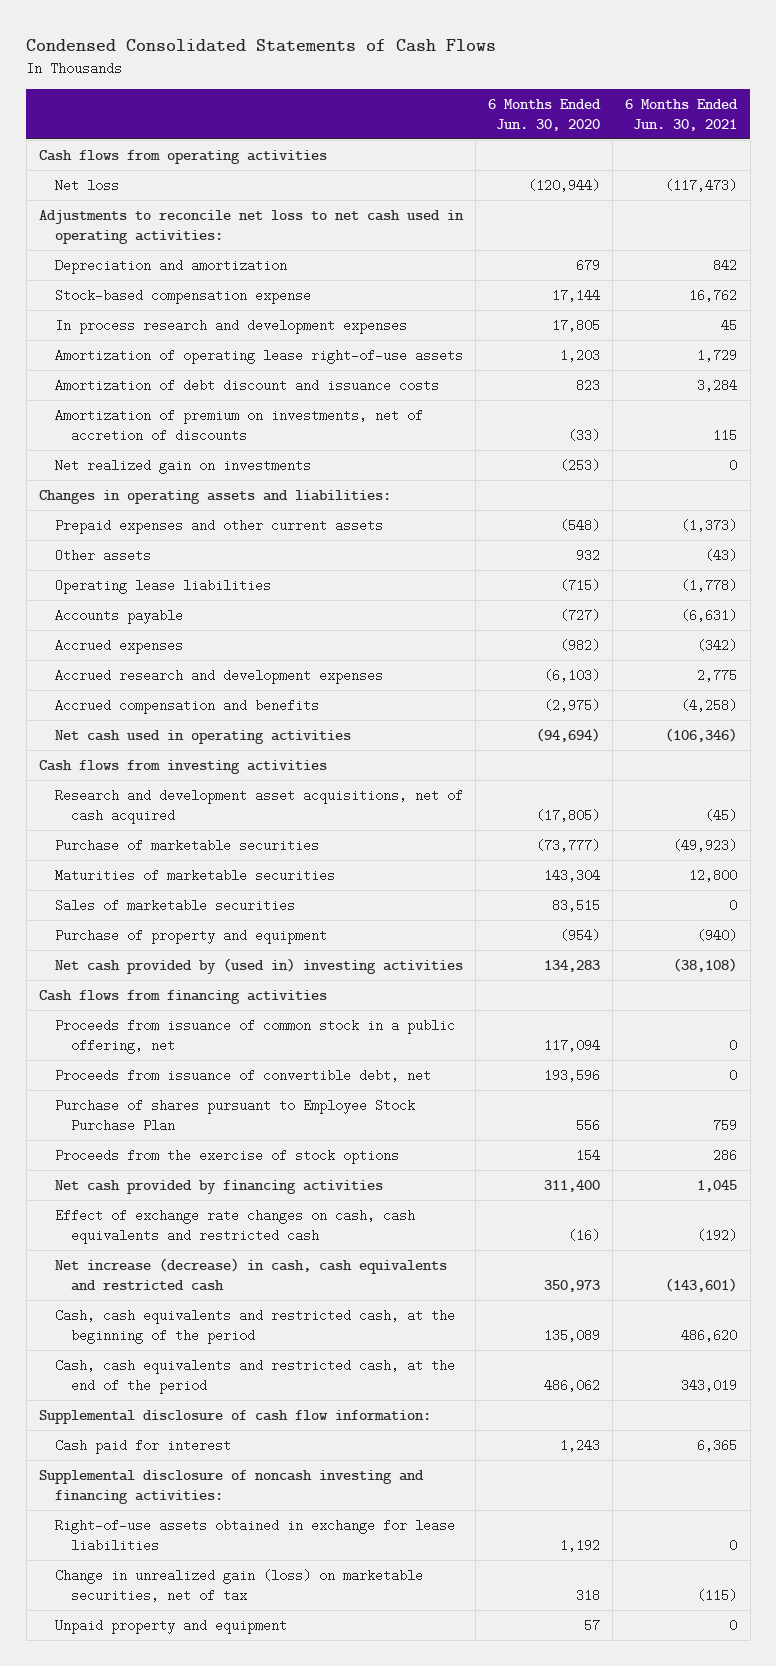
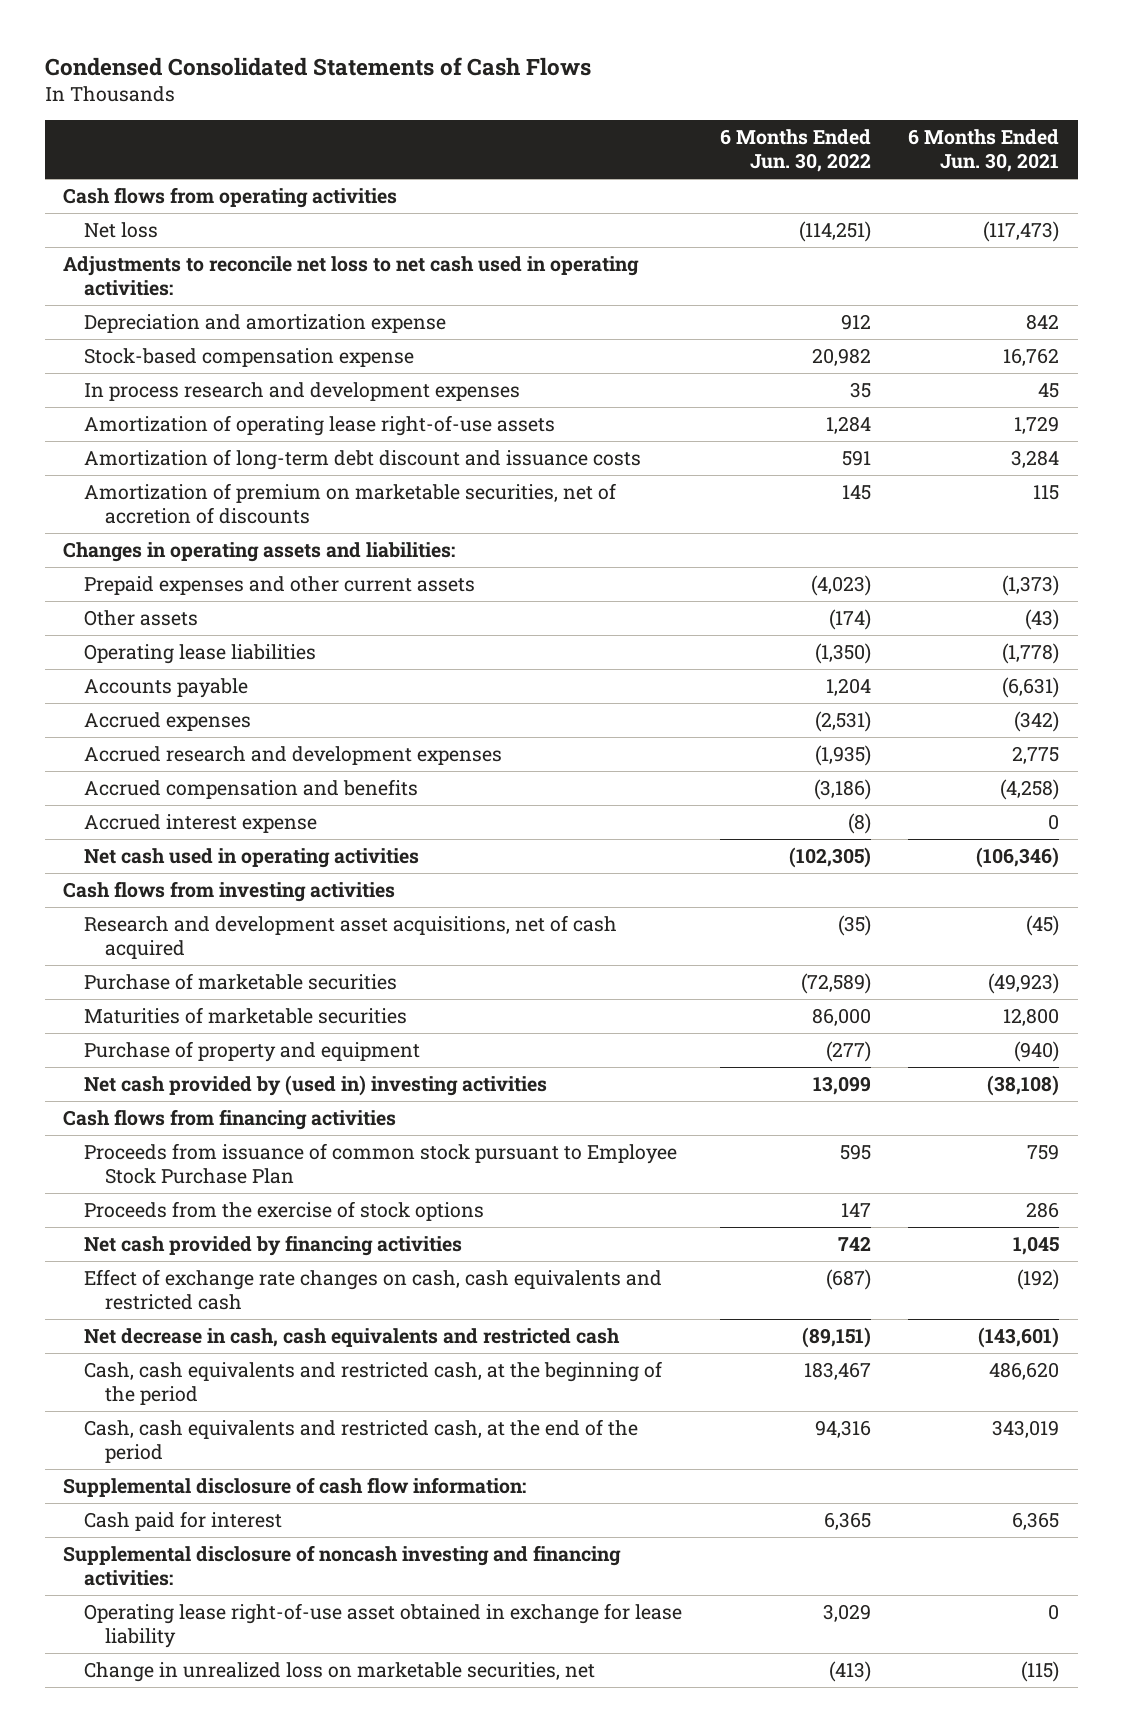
[488,98,602,132] 6 Months Ended Jun. 30, 2020 -> none
none -> [719,128,871,173] 6 Months Ended Jun. 30, 2022
[54,258,287,274] Depreciation and amortization -> [84,313,447,333] Depreciation and amortization expense
[54,458,311,474] Net realized gain on investments -> none
[54,378,439,392] Amortization of debt discount and issuance costs -> [84,448,642,470] Amortization of long-term debt discount and issuance costs
[54,408,423,443] Amortization of premium on investments, net of accretion of discounts -> [84,482,617,525] Amortization of premium on marketable securities, net of accretion of discounts
none -> [84,813,318,833] Accrued interest expense
[54,898,295,912] Sales of marketable securities -> none
[54,1018,455,1055] Proceeds from issuance of common stock in a public offering, net -> none
[54,1068,431,1082] Proceeds from issuance of convertible debt, net -> none
[54,1098,415,1133] Purchase of shares pursuant to Employee Stock Purchase Plan -> [84,1142,678,1185] Proceeds from issuance of common stock pursuant to Employee Stock Purchase Plan
[54,1257,447,1292] Net increase (decrease) in cash, cash equivalents and restricted cash -> [84,1327,621,1347] Net decrease in cash, cash equivalents and restricted cash
[54,1618,287,1634] Unpaid property and equipment -> none
[54,1518,455,1553] Right-of-use assets obtained in exchange for lease liabilities -> [84,1602,683,1649] Operating lease right-of-use asset obtained in exchange for lease liability
[54,1568,423,1603] Change in unrealized gain (loss) on marketable securities, net of tax -> [84,1661,596,1682] Change in unrealized loss on marketable securities, net

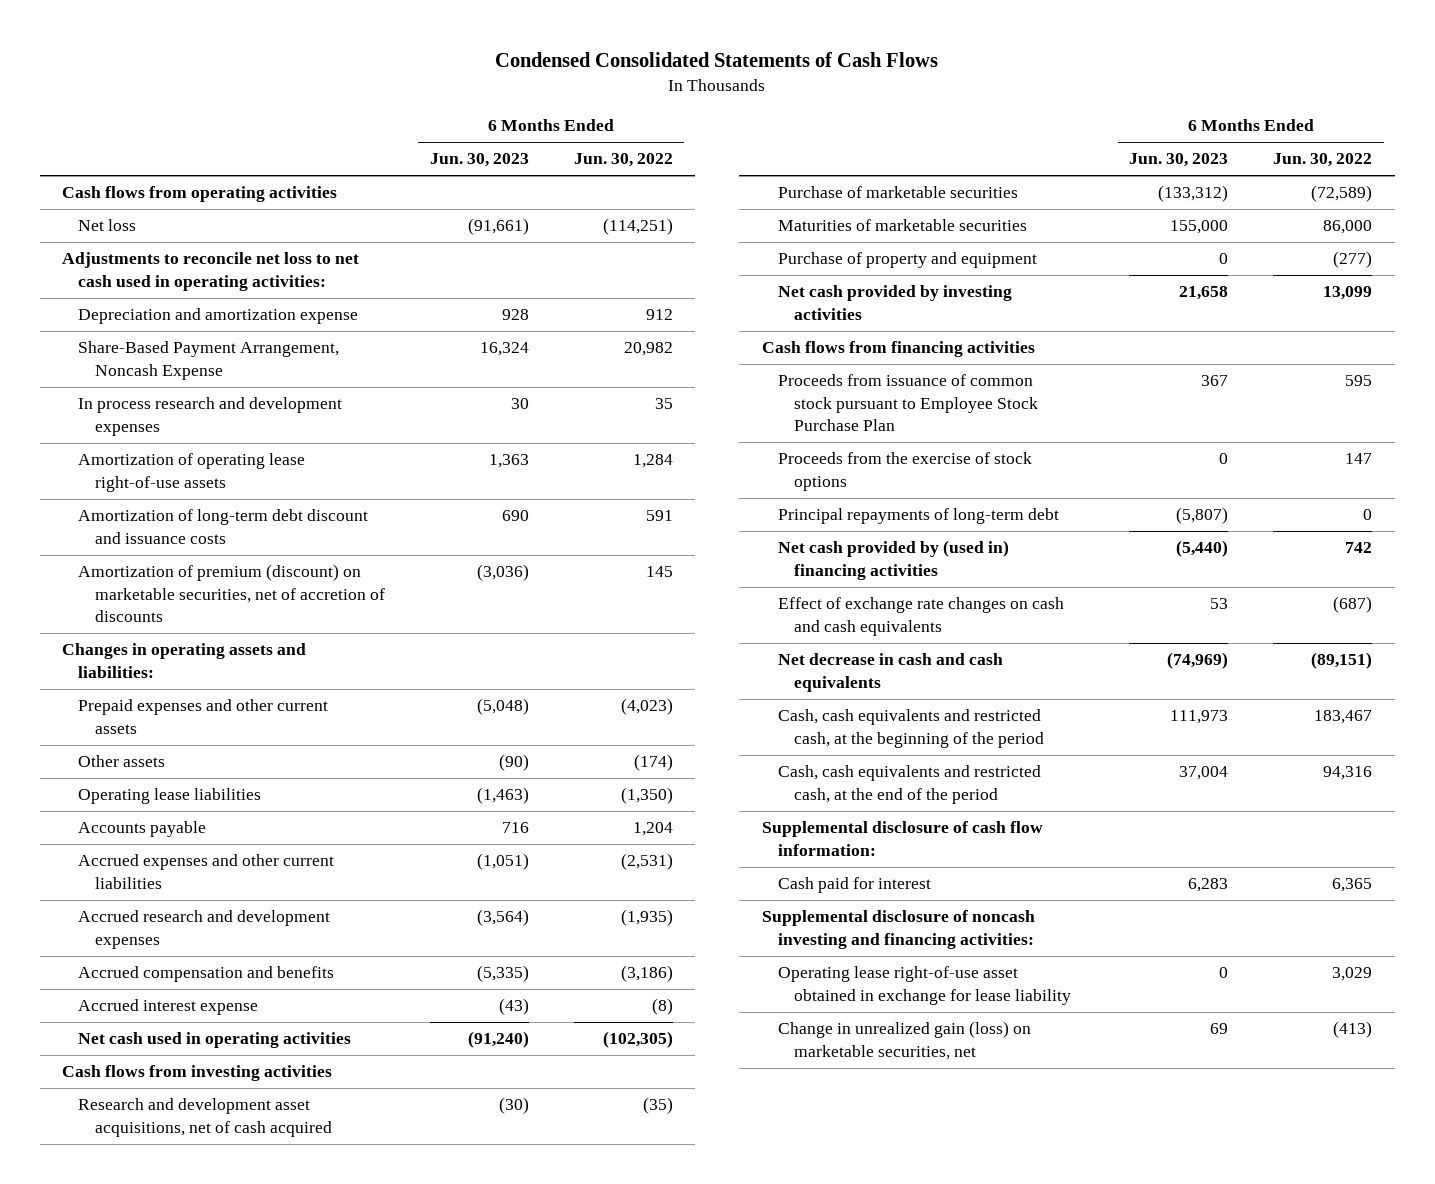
[908,128,1060,173] 6 Months Ended Jun. 30, 2021 -> none
none -> [429,153,529,168] Jun. 30, 2023
[84,347,415,367] Stock-based compensation expense -> [78,341,340,380] Share-Based Payment Arrangement, Noncash Expense
[84,482,617,525] Amortization of premium on marketable securities, net of accretion of discounts -> [78,564,385,623] Amortization of premium (discount) on marketable securities, net of accretion of discounts
[84,711,252,731] Accrued expenses -> [78,854,335,889] Accrued expenses and other current liabilities
[84,1074,548,1096] Net cash provided by (used in) investing activities -> [778,285,1013,320] Net cash provided by investing activities
none -> [778,508,1060,525] Principal repayments of long-term debt
[84,1234,463,1256] Net cash provided by financing activities -> [778,540,1010,580] Net cash provided by (used in) financing activities
[84,1268,663,1311] Effect of exchange rate changes on cash, cash equivalents and restricted cash -> [778,597,1065,636] Effect of exchange rate changes on cash and cash equivalents
[84,1327,621,1347] Net decrease in cash, cash equivalents and restricted cash -> [778,653,1004,692] Net decrease in cash and cash equivalents
[84,1661,596,1682] Change in unrealized loss on marketable securities, net -> [778,1021,1032,1060] Change in unrealized gain (loss) on marketable securities, net

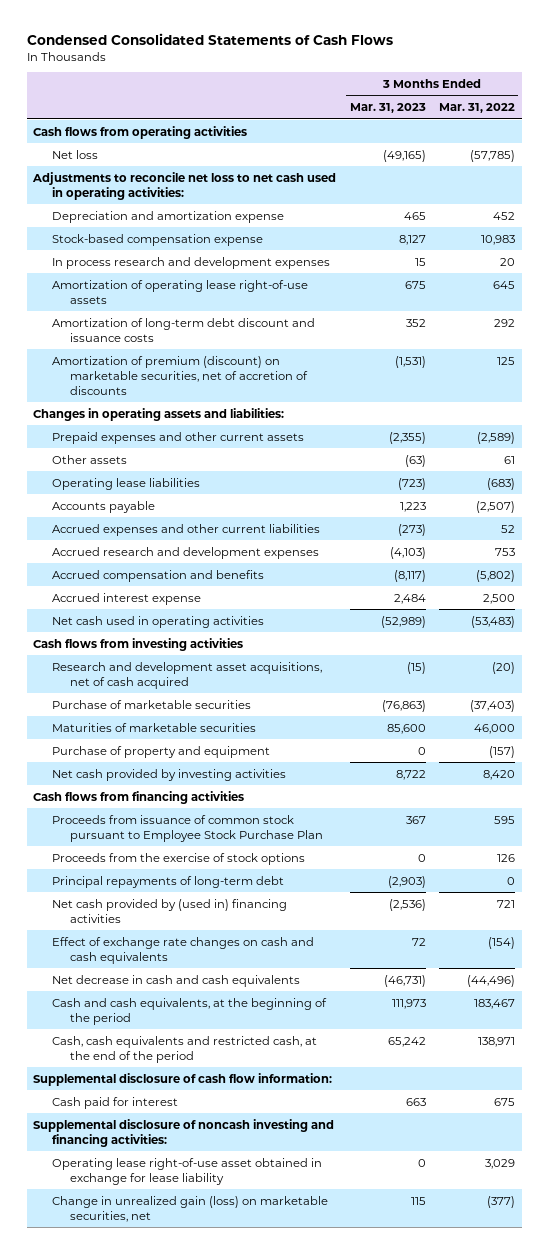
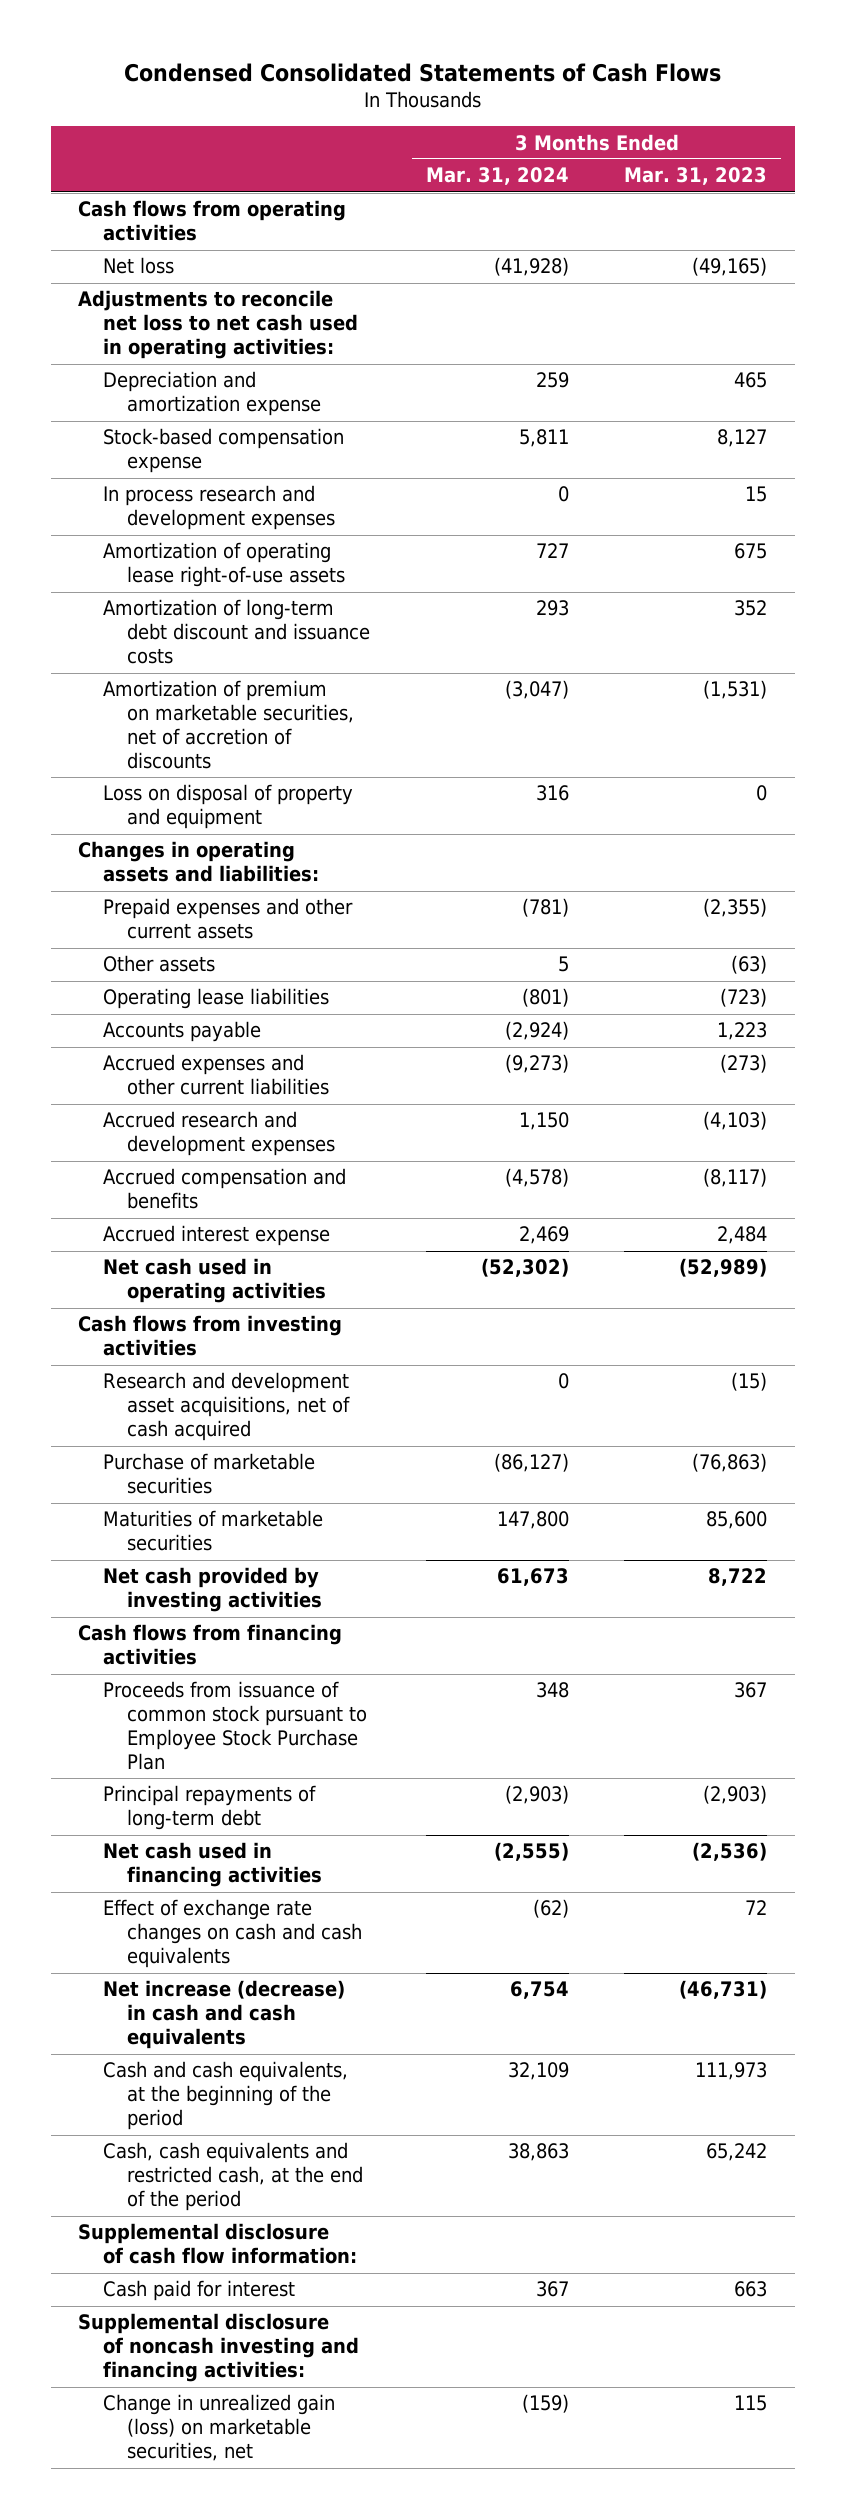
[438,103,515,114] Mar. 31, 2022 -> none
none -> [425,167,569,186] Mar. 31, 2024
[51,355,309,395] Amortization of premium (discount) on marketable securities, net of accretion of discounts -> [102,680,355,770] Amortization of premium on marketable securities, net of accretion of discounts
none -> [102,784,353,830] Loss on disposal of property and equipment
[51,745,270,758] Purchase of property and equipment -> none
[51,852,305,865] Proceeds from the exercise of stock options -> none
[51,898,287,923] Net cash provided by (used in) financing activities -> [102,1842,323,1888] Net cash used in financing activities
[51,974,300,987] Net decrease in cash and cash equivalents -> [102,1980,345,2050] Net increase (decrease) in cash and cash equivalents
[51,1157,322,1185] Operating lease right-of-use asset obtained in exchange for lease liability -> none

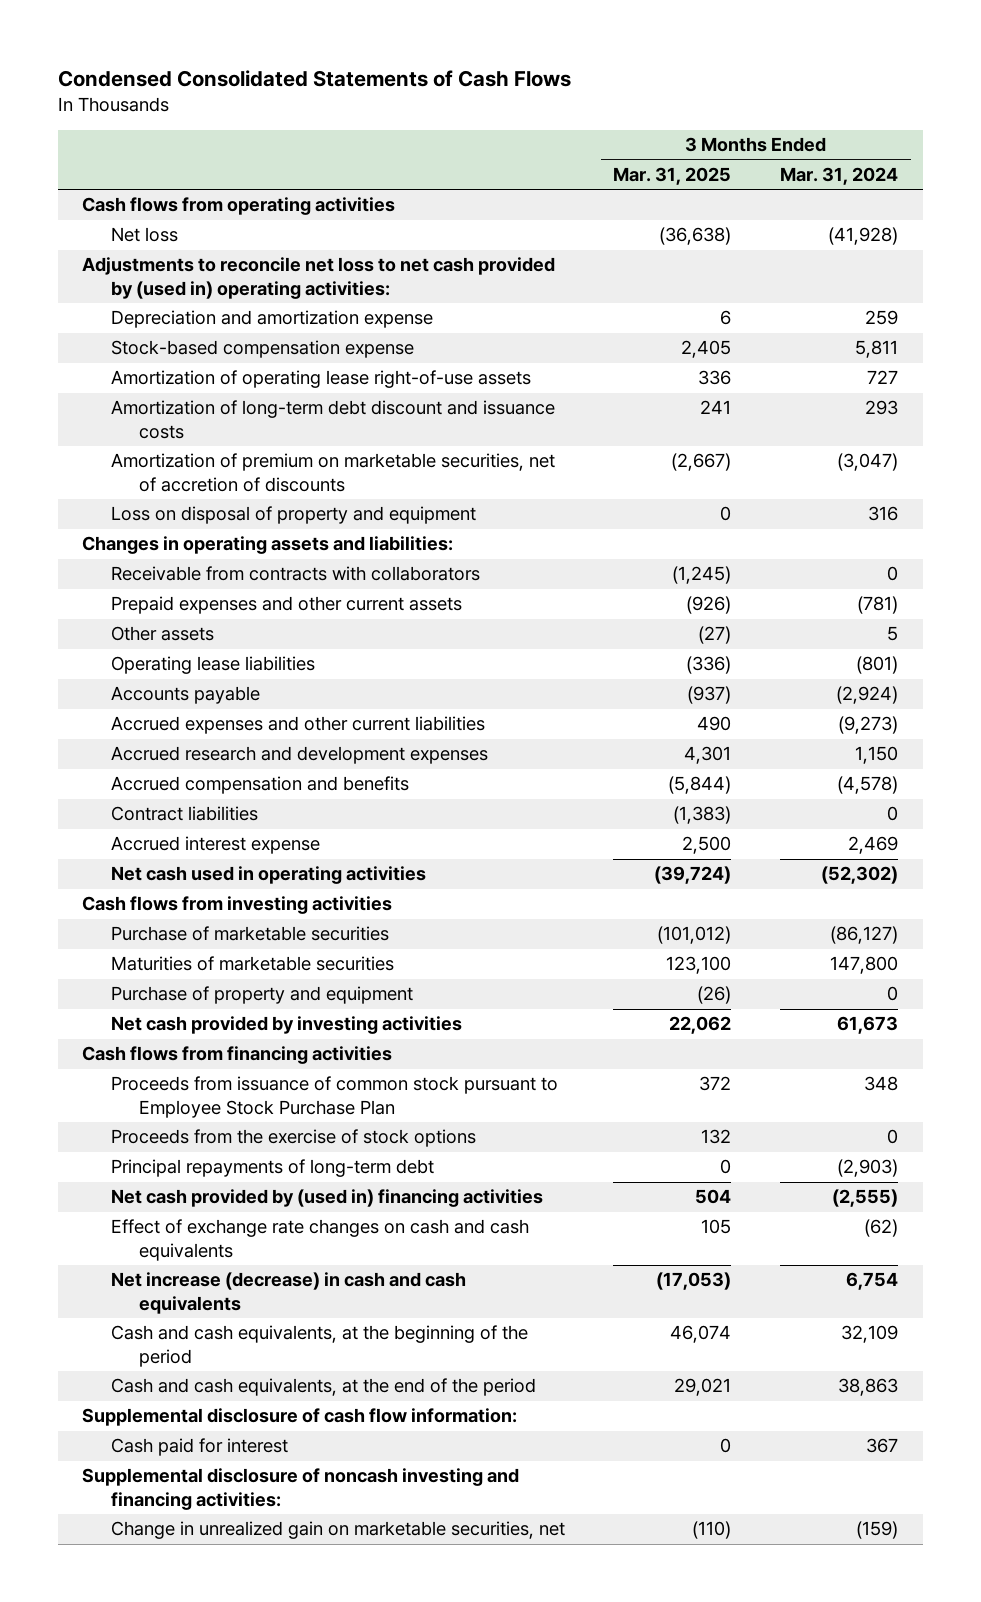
[624,167,768,186] Mar. 31, 2023 -> none
none -> [613,166,732,185] Mar. 31, 2025
[78,290,358,360] Adjustments to reconcile net loss to net cash used in operating activities: -> [82,257,556,299] Adjustments to reconcile net loss to net cash provided by (used in) operating activities:
[102,485,336,531] In process research and development expenses -> none
none -> [110,566,480,582] Receivable from contracts with collaborators
none -> [110,806,258,822] Contract liabilities
[102,1372,351,1442] Research and development asset acquisitions, net of cash acquired -> none
none -> [110,986,413,1005] Purchase of property and equipment
none -> [110,1129,476,1148] Proceeds from the exercise of stock options
[102,1842,323,1888] Net cash used in financing activities -> [110,1189,543,1208] Net cash provided by (used in) financing activities
[102,2142,364,2212] Cash, cash equivalents and restricted cash, at the end of the period -> [110,1378,536,1397] Cash and cash equivalents, at the end of the period
[102,2394,335,2462] Change in unrealized gain (loss) on marketable securities, net -> [110,1521,565,1540] Change in unrealized gain on marketable securities, net

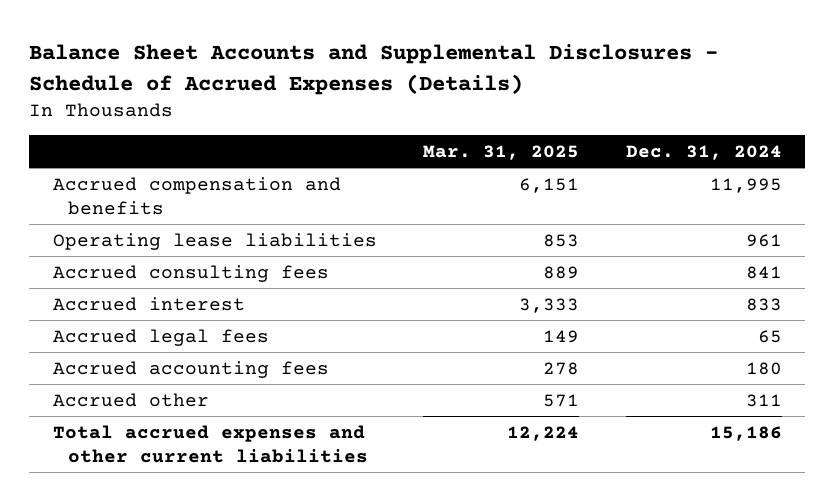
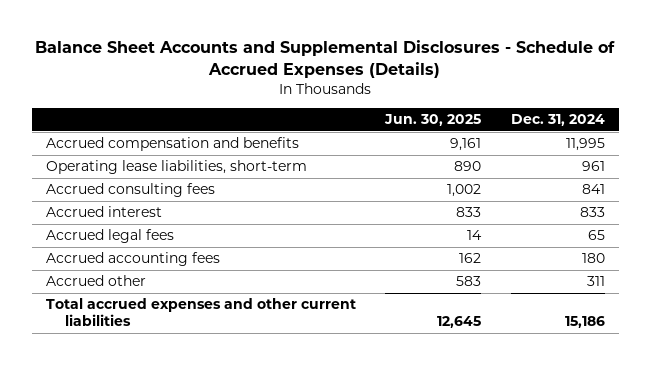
[423,144,580,160] Mar. 31, 2025 -> none
none -> [384,114,482,127] Jun. 30, 2025
[52,232,377,250] Operating lease liabilities -> [46,160,308,175] Operating lease liabilities, short-term

